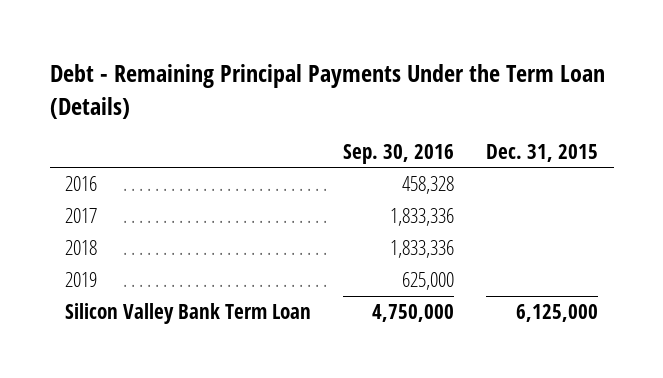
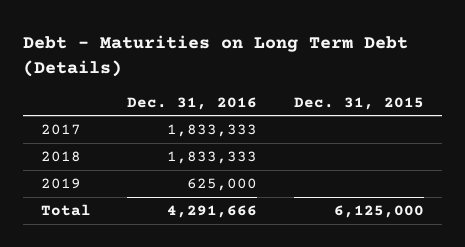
[49,64,605,119] Debt - Remaining Principal Payments Under the Term Loan (Details) -> [22,34,408,77] Debt - Maturities on Long Term Debt (Details)
[343,143,455,164] Sep. 30, 2016 -> none
none -> [127,96,258,110] Dec. 31, 2016
[65,176,98,192] 2016 -> none
[65,303,312,325] Silicon Valley Bank Term Loan -> [41,203,92,216] Total

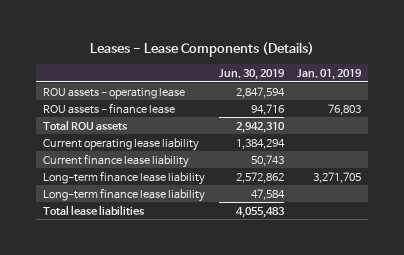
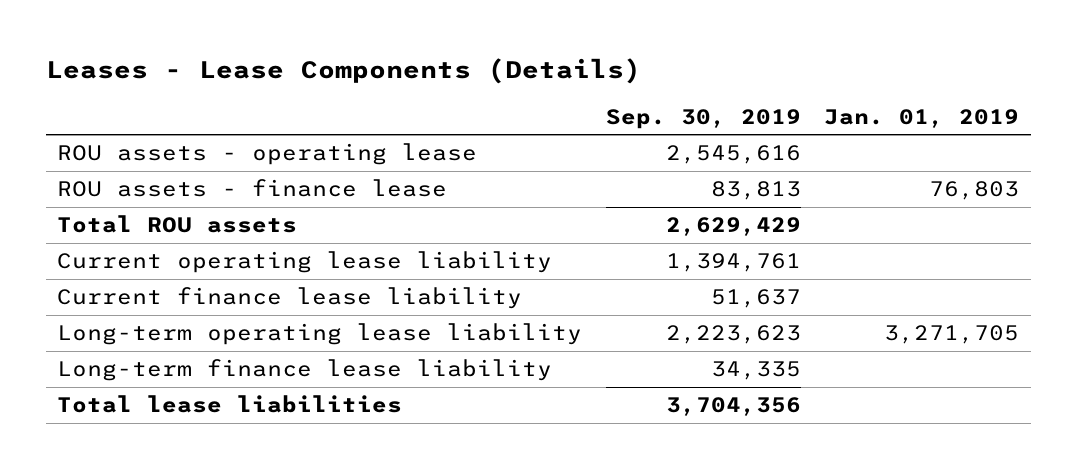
[218,69,285,81] Jun. 30, 2019 -> none
none -> [605,108,801,129] Sep. 30, 2019
[42,170,205,185] Long-term finance lease liability -> [57,323,583,346] Long-term operating lease liability

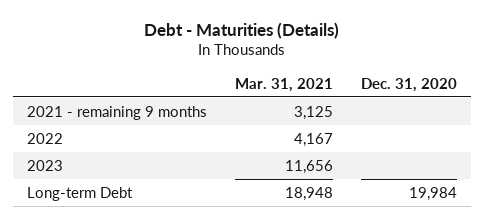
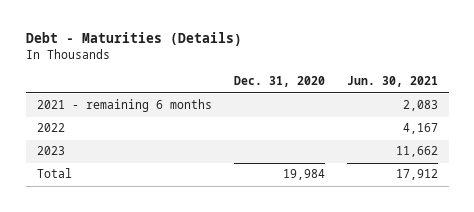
[235,77,334,92] Mar. 31, 2021 -> none
none -> [346,76,438,88] Jun. 30, 2021
[27,105,208,120] 2021 - remaining 9 months -> [36,99,212,113] 2021 - remaining 6 months
[27,186,134,201] Long-term Debt -> [36,168,72,179] Total

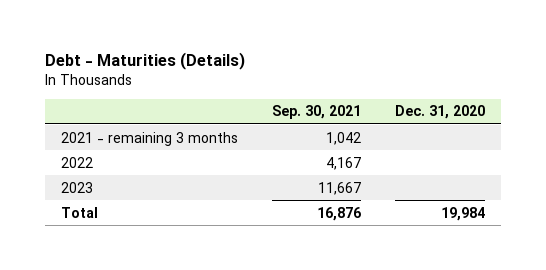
[346,76,438,88] Jun. 30, 2021 -> none
none -> [271,105,361,120] Sep. 30, 2021
[36,99,212,113] 2021 - remaining 6 months -> [61,131,239,146] 2021 - remaining 3 months

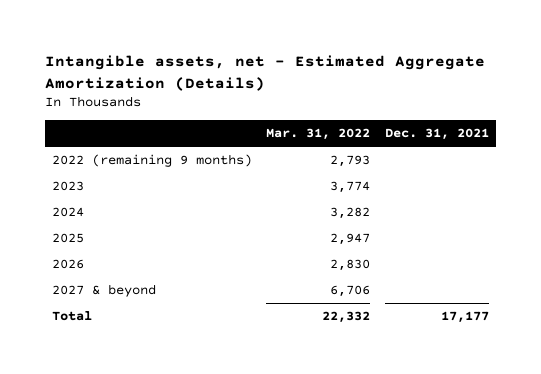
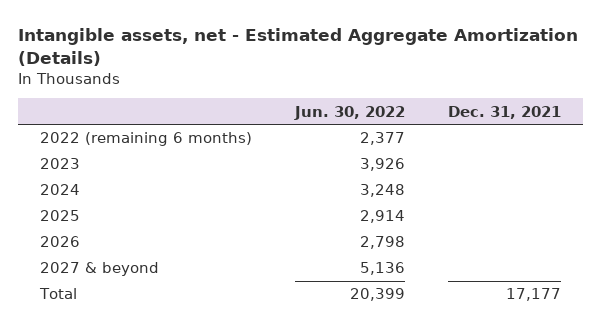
[266,128,371,141] Mar. 31, 2022 -> none
none -> [293,105,405,120] Jun. 30, 2022
[51,153,252,167] 2022 (remaining 9 months) -> [39,132,252,147] 2022 (remaining 6 months)

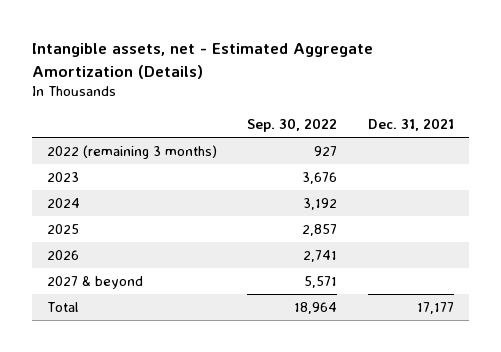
[293,105,405,120] Jun. 30, 2022 -> none
none -> [247,118,338,133] Sep. 30, 2022
[39,132,252,147] 2022 (remaining 6 months) -> [46,145,217,160] 2022 (remaining 3 months)

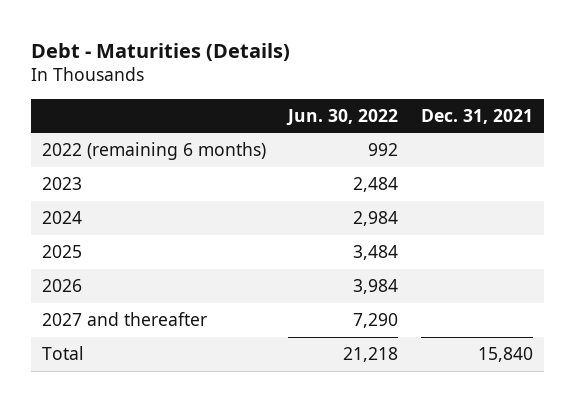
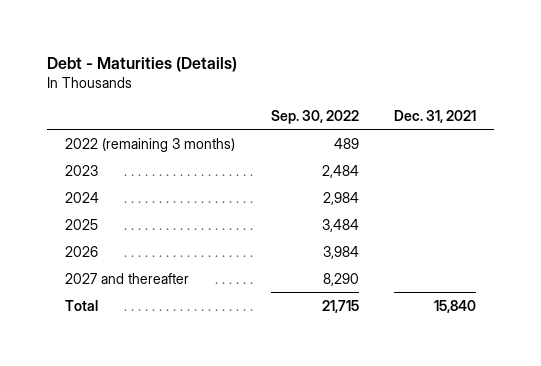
[286,108,399,126] Jun. 30, 2022 -> none
none -> [270,109,359,124] Sep. 30, 2022
[41,142,266,161] 2022 (remaining 6 months) -> [64,137,235,152] 2022 (remaining 3 months)

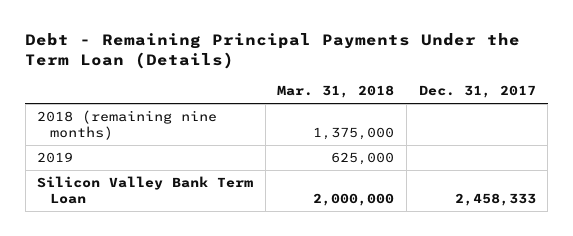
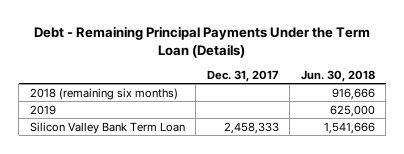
[277,85,395,99] Mar. 31, 2018 -> none
none -> [300,69,375,82] Jun. 30, 2018
[37,109,218,141] 2018 (remaining nine months) -> [29,87,178,100] 2018 (remaining six months)

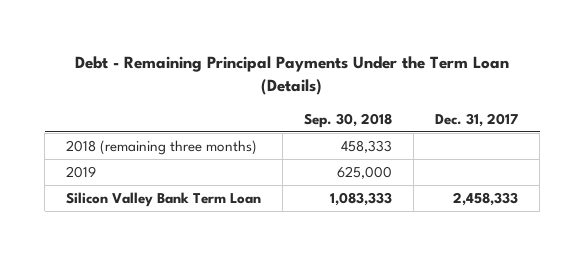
[300,69,375,82] Jun. 30, 2018 -> none
none -> [304,112,393,128] Sep. 30, 2018
[29,87,178,100] 2018 (remaining six months) -> [66,139,258,155] 2018 (remaining three months)

